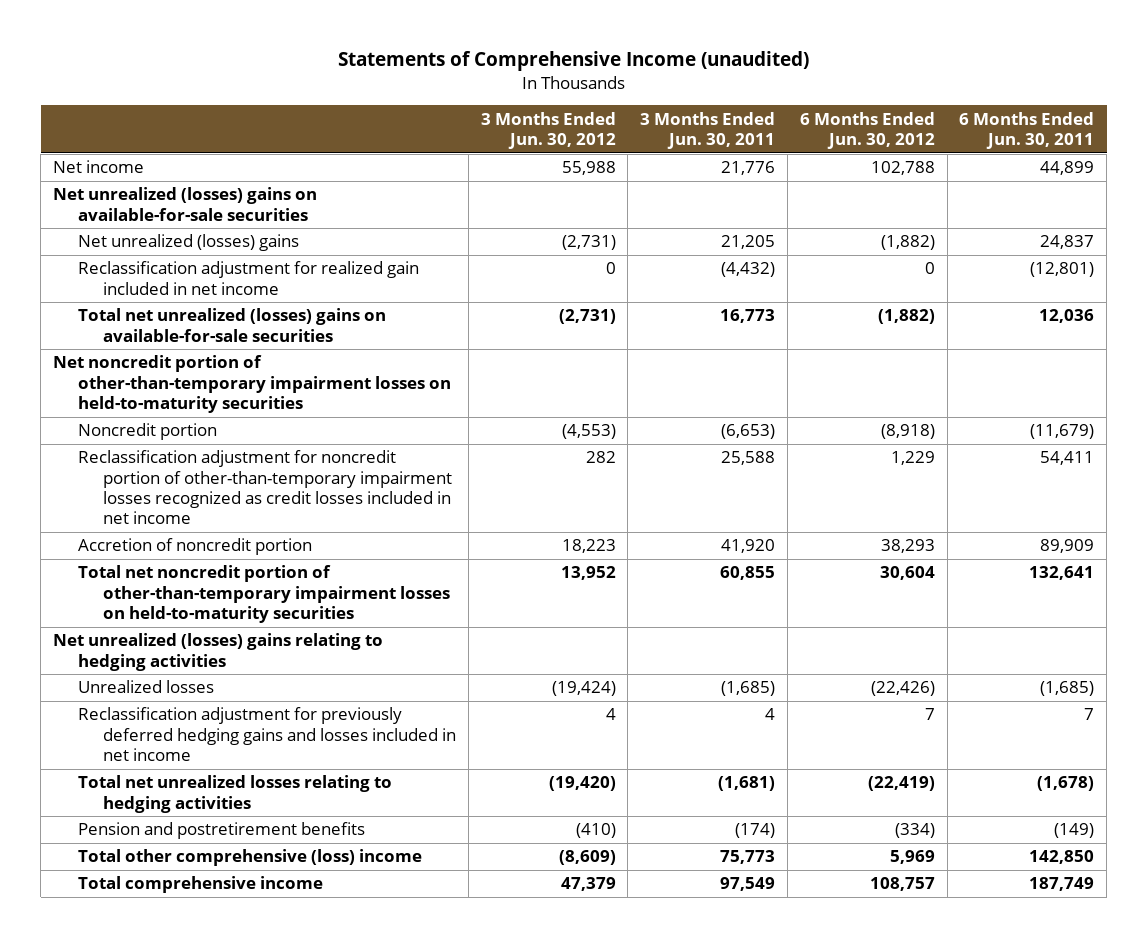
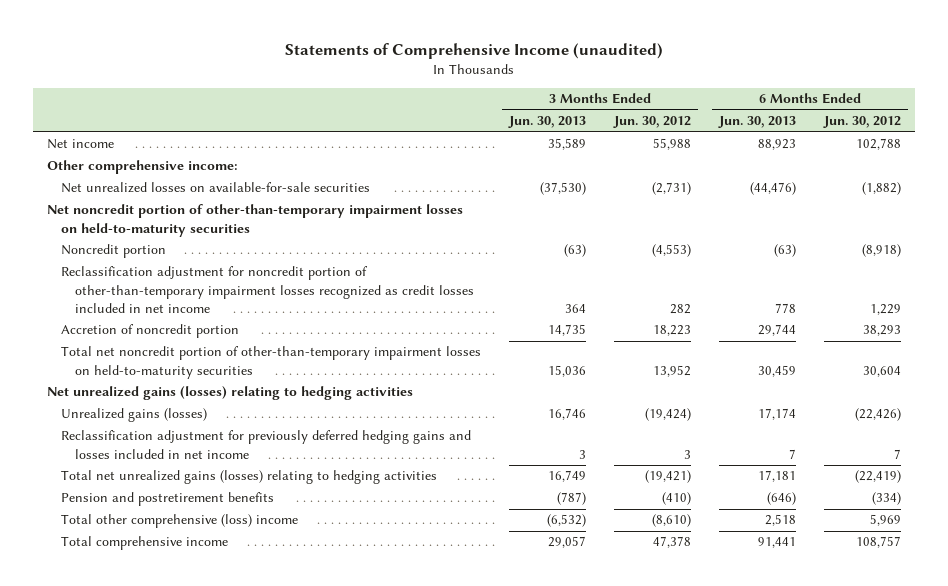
[640,111,776,150] 3 Months Ended Jun. 30, 2011 -> none
[959,111,1095,150] 6 Months Ended Jun. 30, 2011 -> none
none -> [507,116,586,129] Jun. 30, 2013
none -> [718,116,797,129] Jun. 30, 2013
[52,187,317,221] Net unrealized (losses) gains on available-for-sale securities -> none
[78,261,420,295] Reclassification adjustment for realized gain included in net income -> none
[78,308,387,342] Total net unrealized (losses) gains on available-for-sale securities -> none
none -> [46,160,238,175] Other comprehensive income:
[78,234,300,252] Net unrealized (losses) gains -> [60,182,370,194] Net unrealized losses on available-for-sale securities
[52,633,383,671] Net unrealized (losses) gains relating to hedging activities -> [46,386,413,401] Net unrealized gains (losses) relating to hedging activities
[78,680,215,694] Unrealized losses -> [60,408,207,423] Unrealized gains (losses)
[605,708,616,721] 4 -> [684,449,692,459] 3
[78,775,393,813] Total net unrealized losses relating to hedging activities -> [60,470,437,485] Total net unrealized gains (losses) relating to hedging activities
[548,776,616,792] (19,420) -> [645,470,692,484] (19,421)
[558,850,616,866] (8,609) -> [652,514,692,528] (8,610)
[560,877,616,892] 47,379 -> [653,536,692,549] 47,378

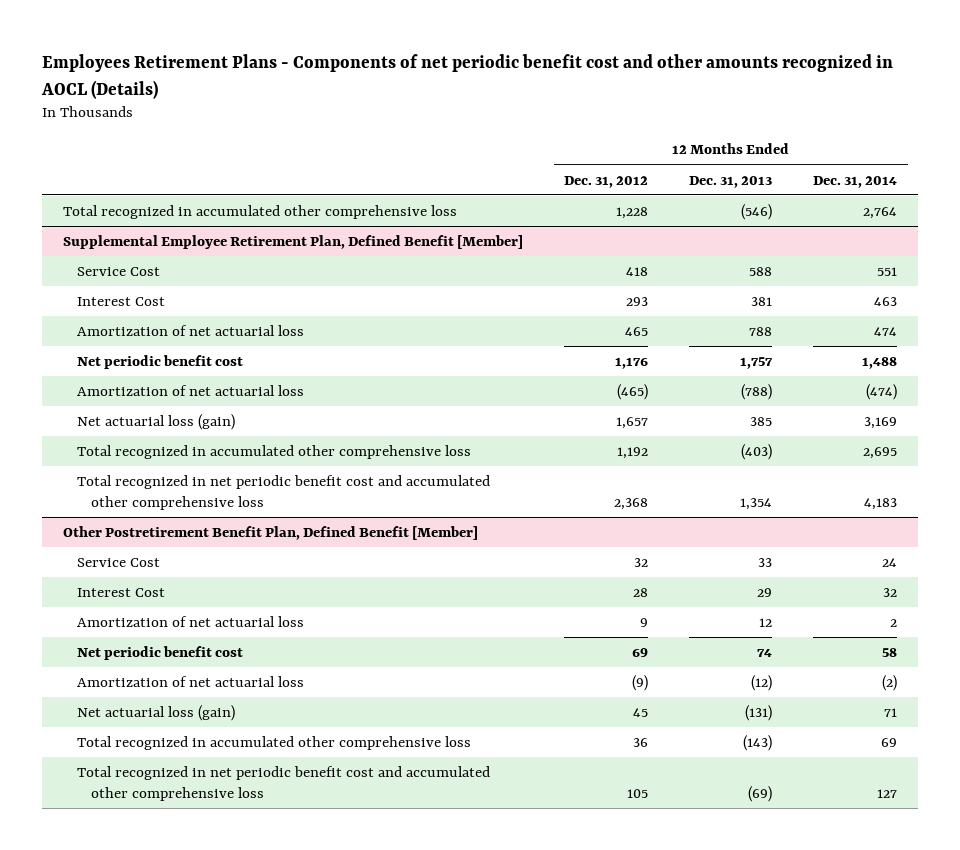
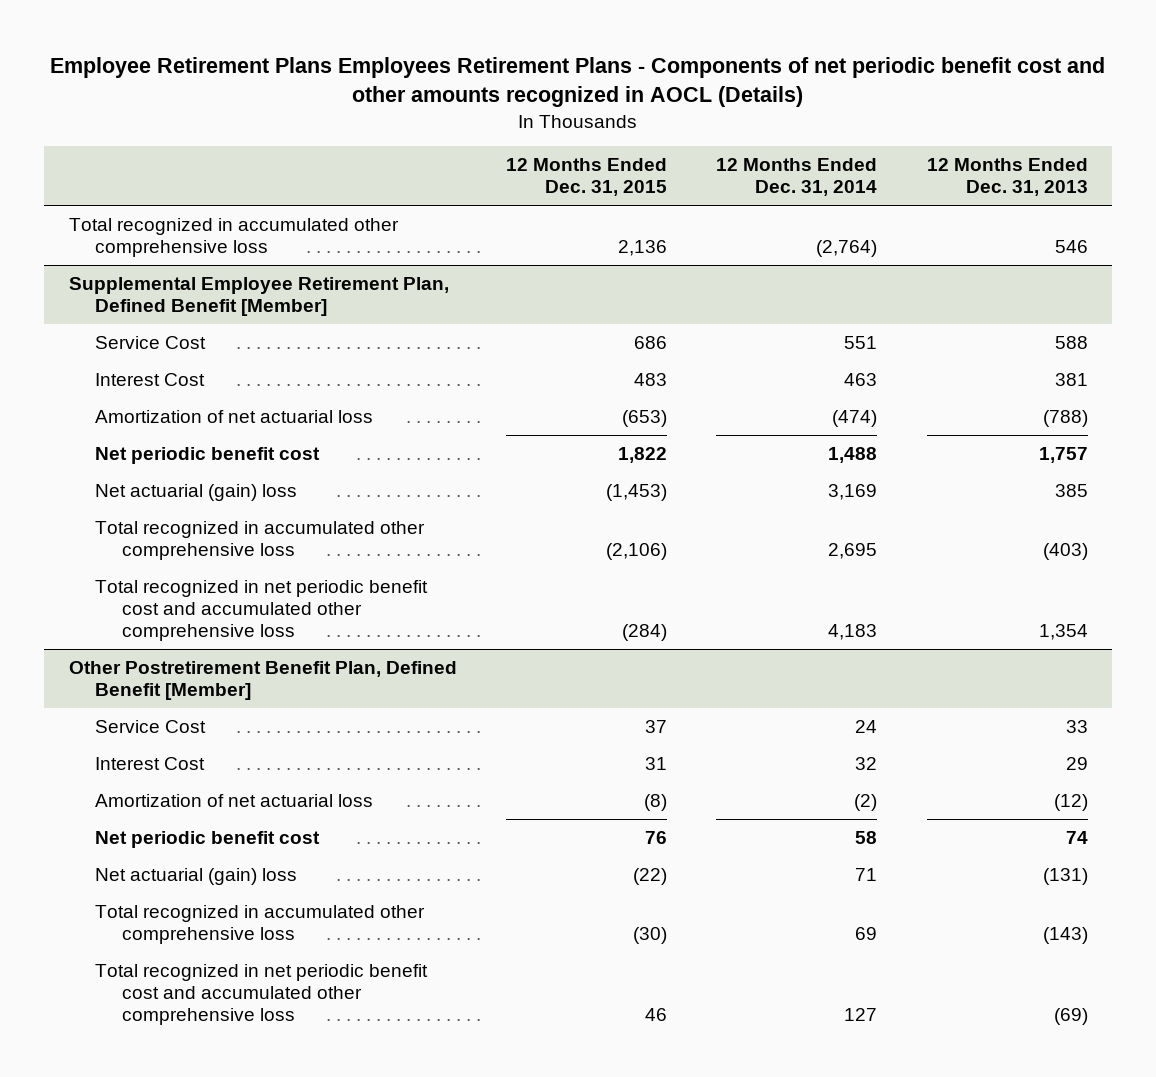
[41,54,894,99] Employees Retirement Plans - Components of net periodic benefit cost and other amounts recognized in AOCL (Details) -> [50,57,1106,108] Employee Retirement Plans Employees Retirement Plans - Components of net periodic benefit cost and other amounts recognized in AOCL (Details)
[564,175,649,188] Dec. 31, 2012 -> none
none -> [505,158,667,197] 12 Months Ended Dec. 31, 2015
[741,204,773,221] (546) -> [1054,240,1088,254] 546
[863,207,898,220] 2,764 -> [816,240,878,258] (2,764)
[76,325,304,337] Amortization of net actuarial loss -> none
[76,355,243,370] Net periodic benefit cost -> [95,447,321,465] Net periodic benefit cost
[76,414,235,431] Net actuarial loss (gain) -> [95,484,298,502] Net actuarial (gain) loss
[76,616,304,628] Amortization of net actuarial loss -> none
[76,646,243,661] Net periodic benefit cost -> [95,831,321,849] Net periodic benefit cost
[76,705,235,722] Net actuarial loss (gain) -> [95,868,298,886] Net actuarial (gain) loss

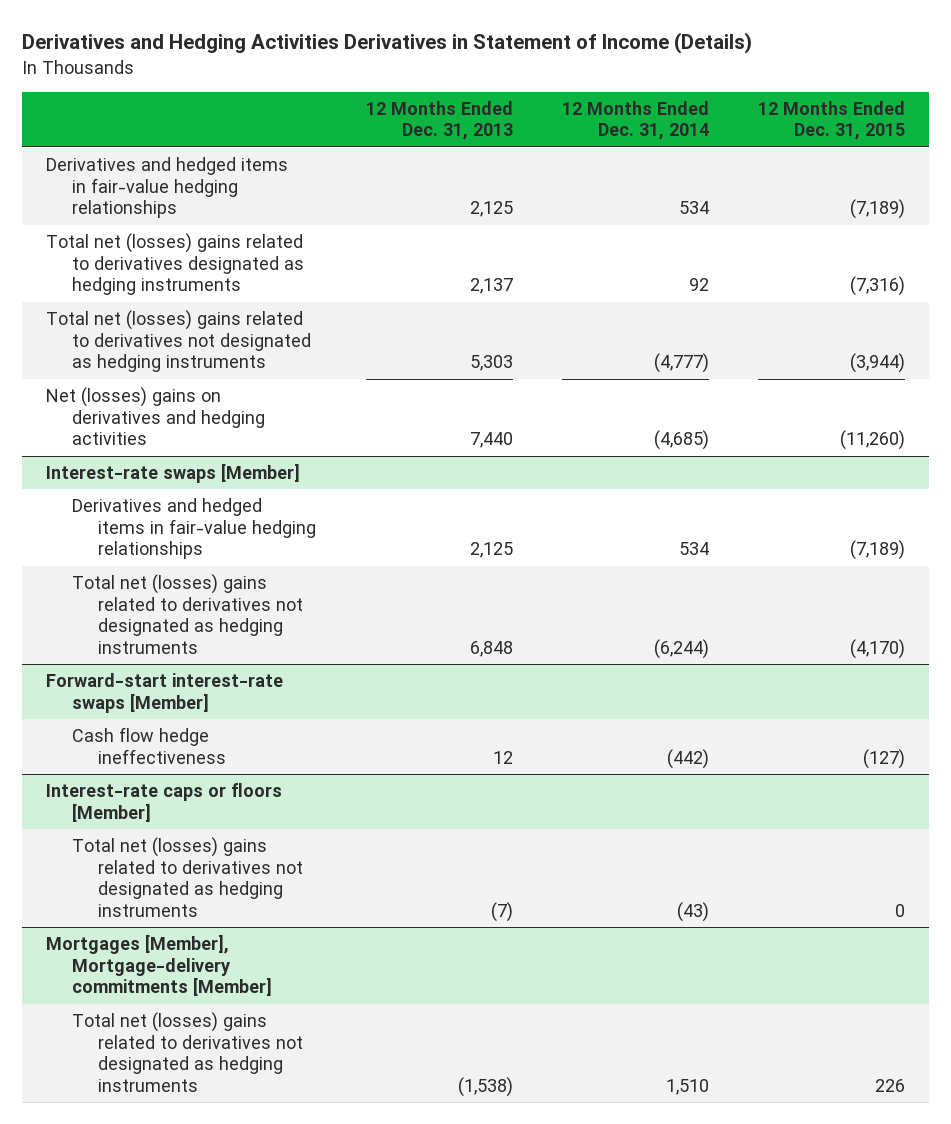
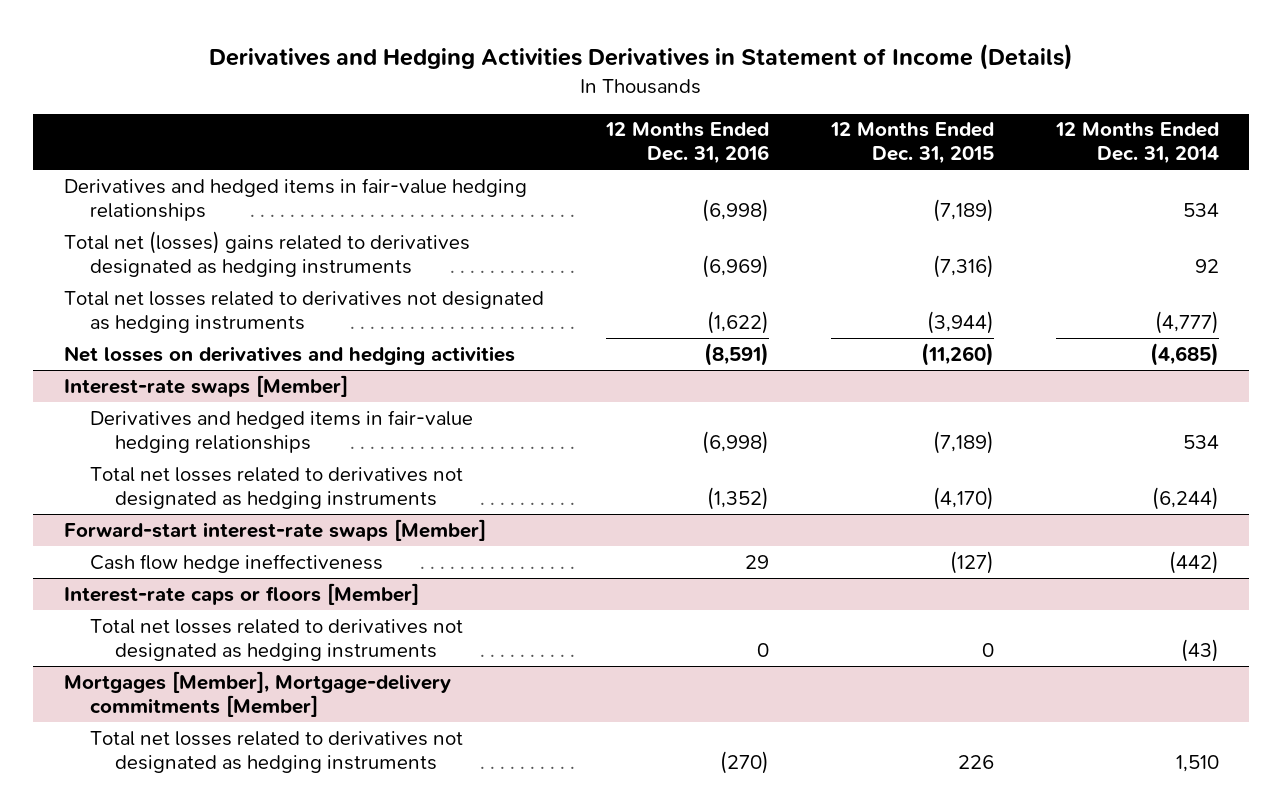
[365,100,513,141] 12 Months Ended Dec. 31, 2013 -> none
none -> [604,122,769,165] 12 Months Ended Dec. 31, 2016
[46,310,312,373] Total net (losses) gains related to derivatives not designated as hedging instruments -> [64,290,545,333] Total net losses related to derivatives not designated as hedging instruments
[46,387,266,446] Net (losses) gains on derivatives and hedging activities -> [64,345,516,365] Net losses on derivatives and hedging activities
[72,574,304,654] Total net (losses) gains related to derivatives not designated as hedging instruments -> [89,466,463,509] Total net losses related to derivatives not designated as hedging instruments
[72,837,304,917] Total net (losses) gains related to derivatives not designated as hedging instruments -> [89,618,463,661] Total net losses related to derivatives not designated as hedging instruments
[72,1012,304,1092] Total net (losses) gains related to derivatives not designated as hedging instruments -> [89,730,463,773] Total net losses related to derivatives not designated as hedging instruments

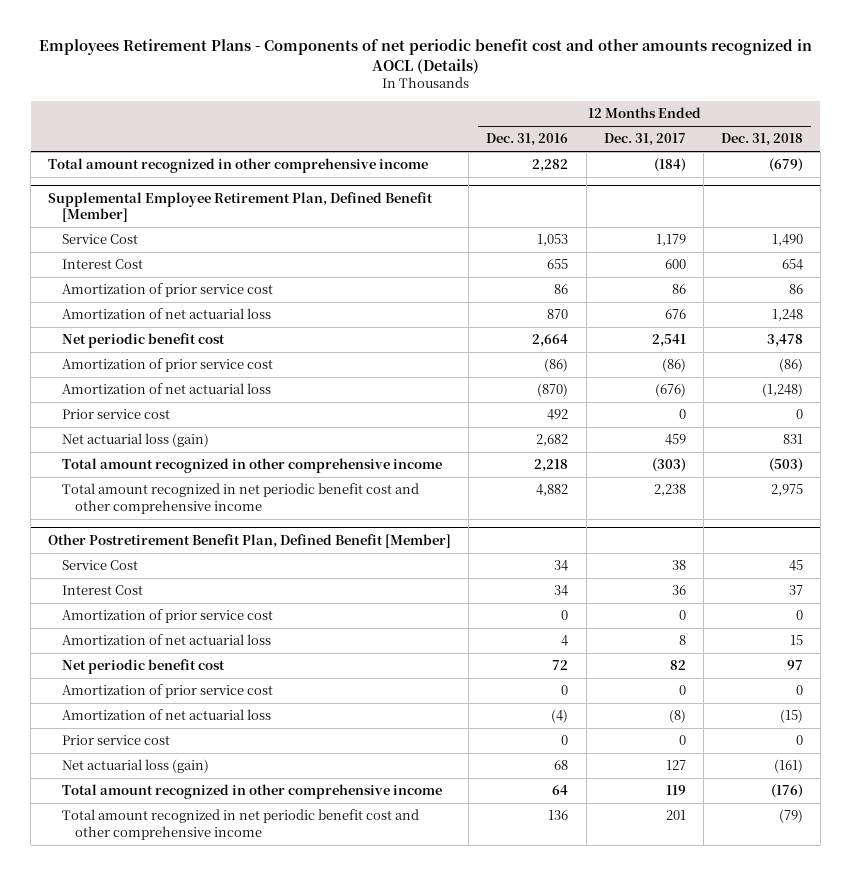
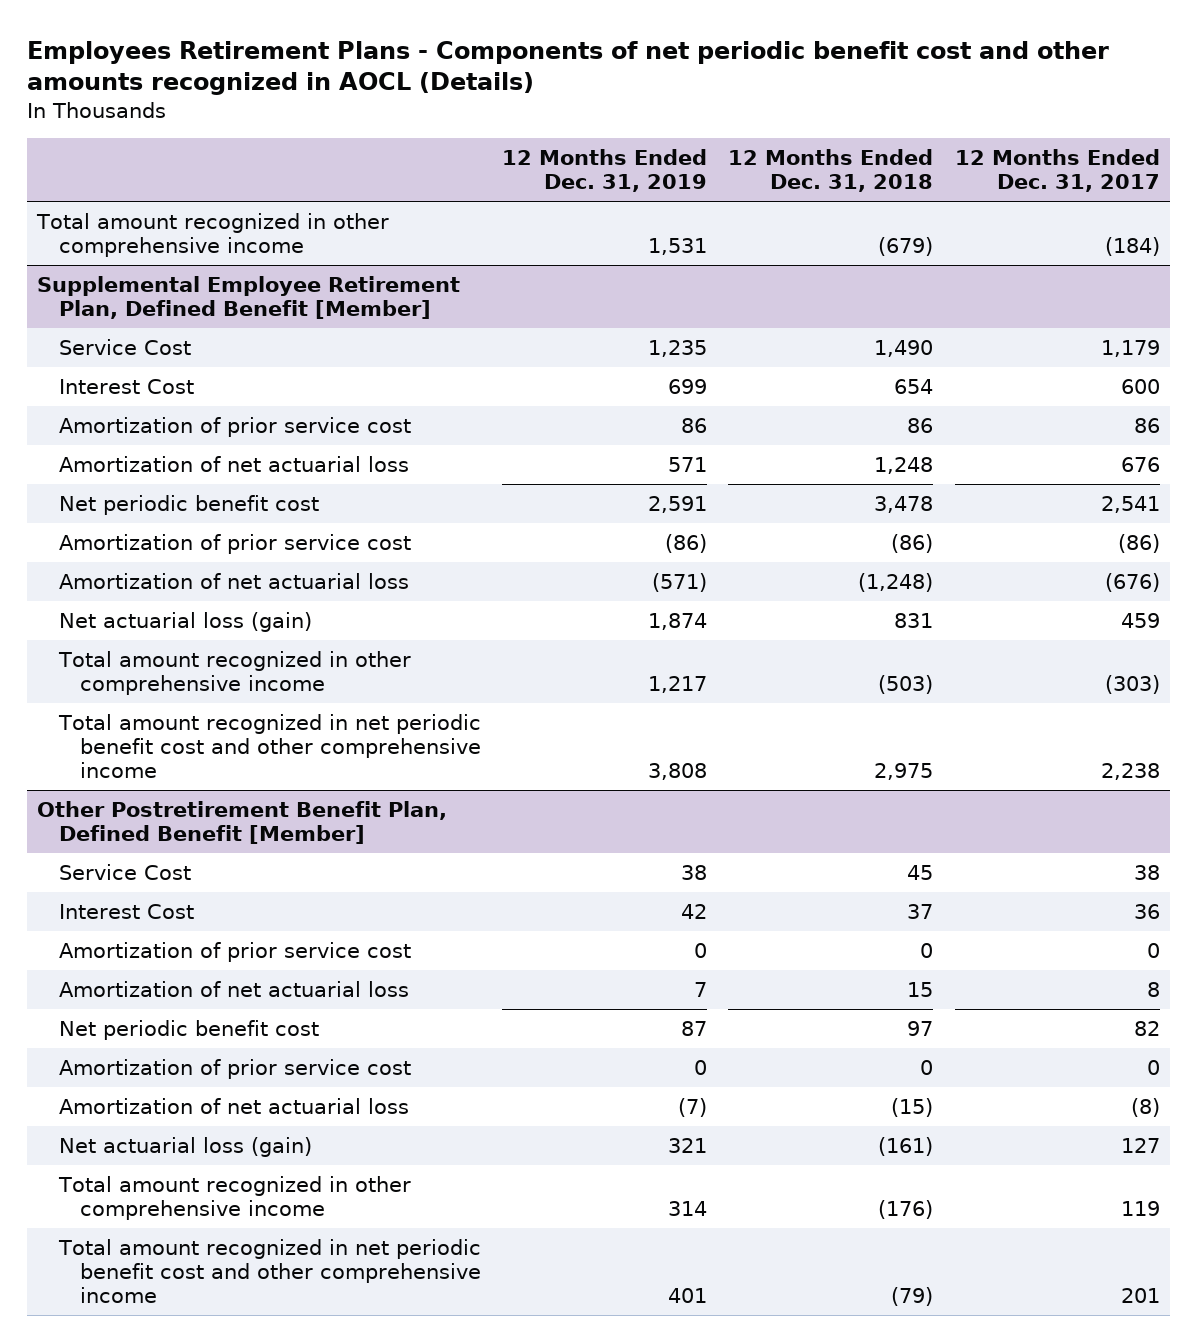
[486,133,569,147] Dec. 31, 2016 -> none
none -> [502,149,708,193] 12 Months Ended Dec. 31, 2019
[61,409,170,420] Prior service cost -> none
[61,735,170,746] Prior service cost -> none

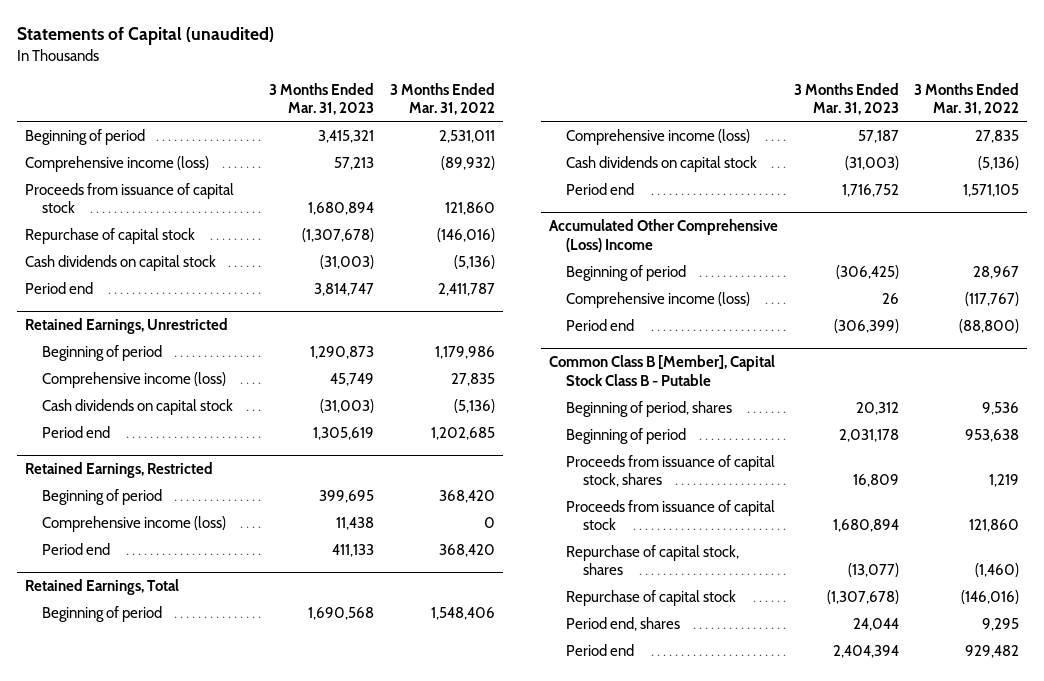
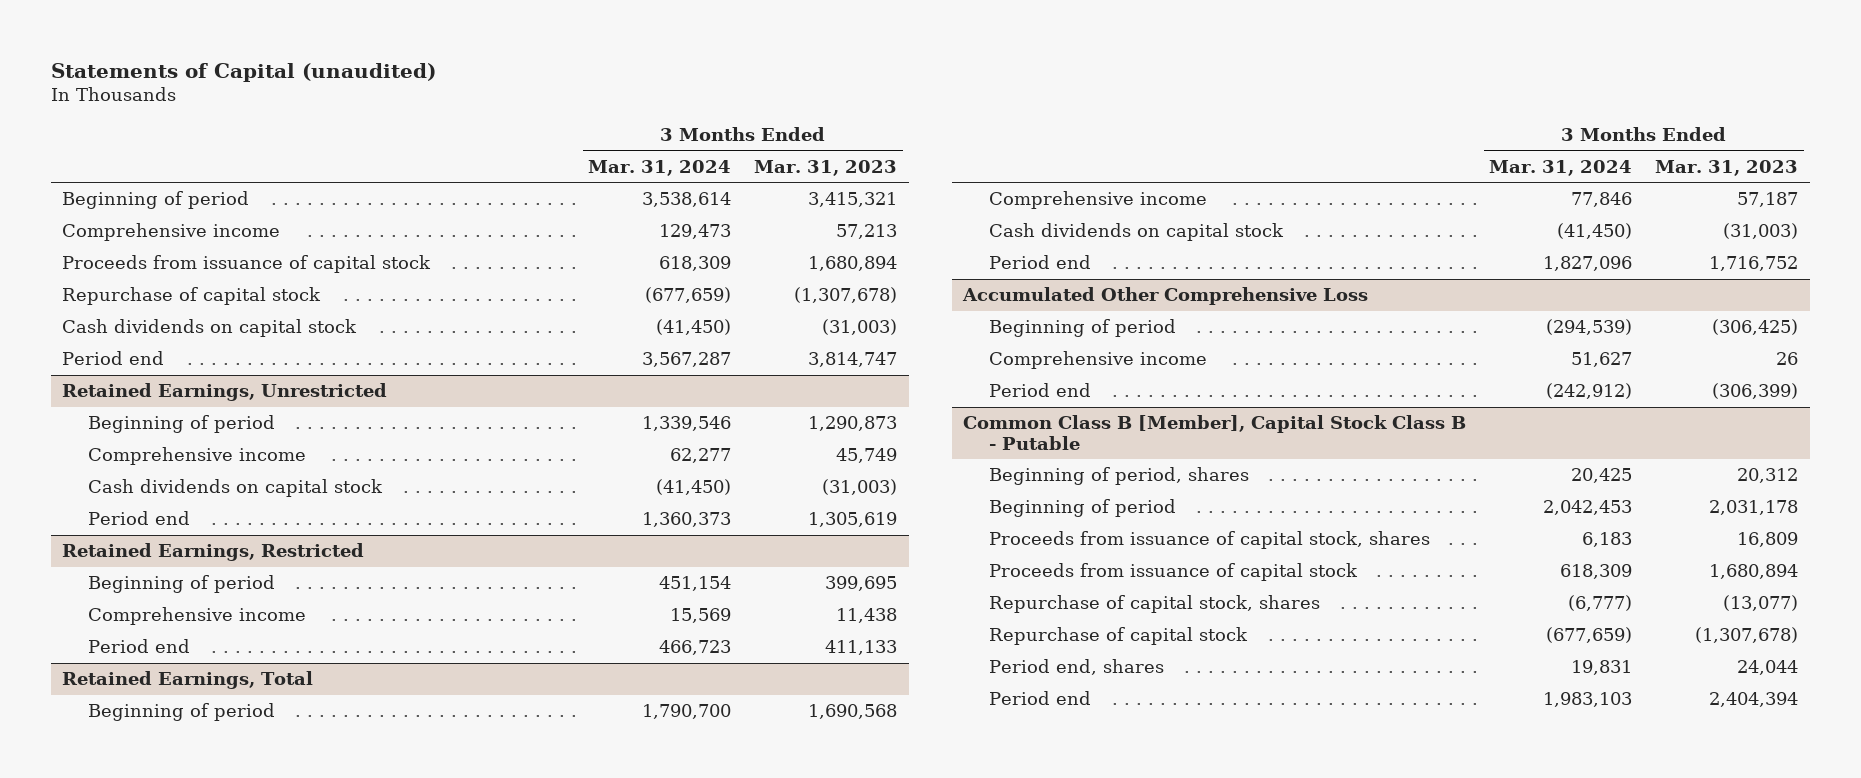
[390,82,496,116] 3 Months Ended Mar. 31, 2022 -> none
none -> [588,159,732,176] Mar. 31, 2024
[24,155,209,172] Comprehensive income (loss) -> [62,223,281,242] Comprehensive income
[41,371,226,388] Comprehensive income (loss) -> [88,447,307,466] Comprehensive income
[41,515,226,532] Comprehensive income (loss) -> [88,607,307,626] Comprehensive income
[565,128,750,145] Comprehensive income (loss) -> [989,191,1208,210] Comprehensive income
[548,219,778,252] Accumulated Other Comprehensive (Loss) Income -> [962,287,1369,306] Accumulated Other Comprehensive Loss
[565,291,750,308] Comprehensive income (loss) -> [989,351,1208,370] Comprehensive income

